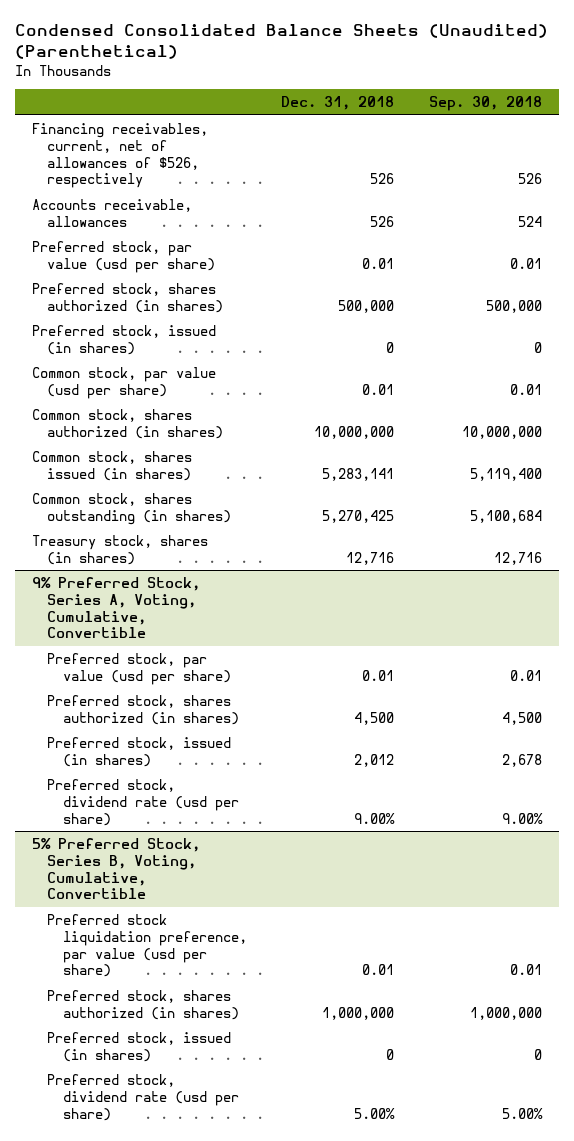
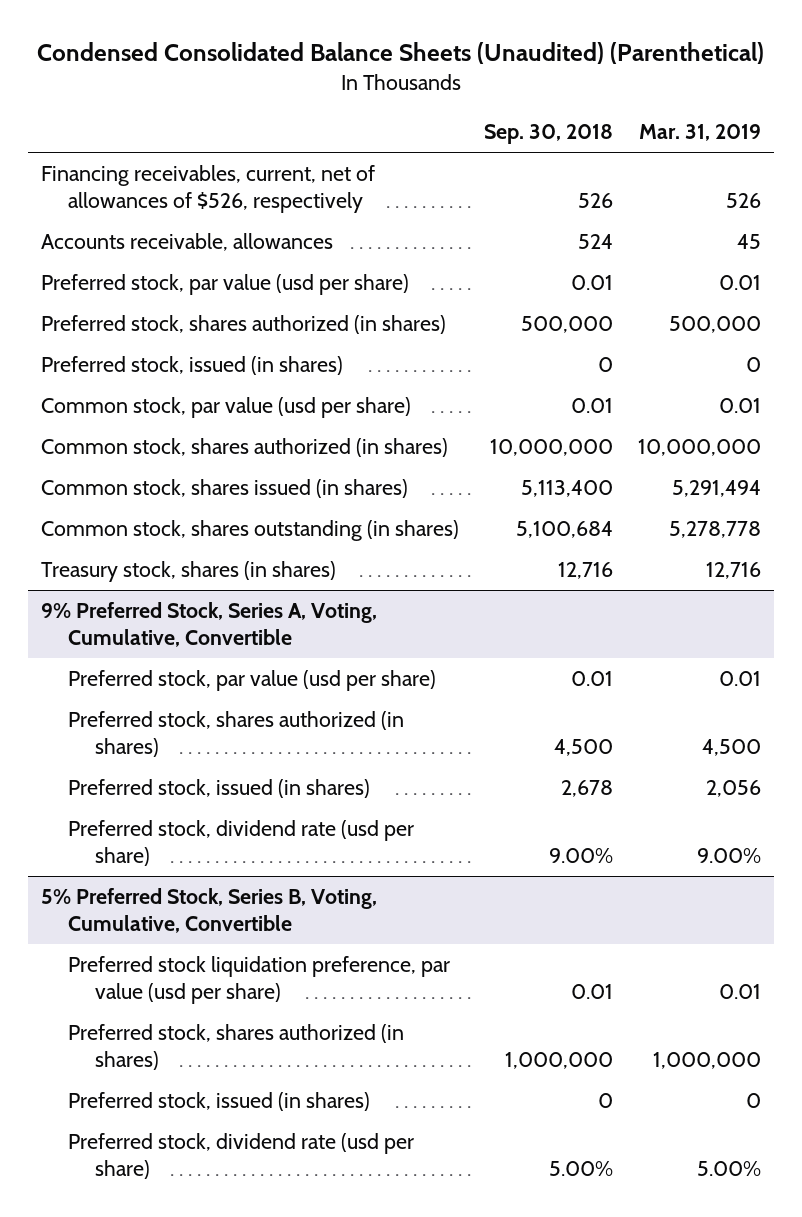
[281,96,395,111] Dec. 31, 2018 -> none
none -> [639,124,762,142] Mar. 31, 2019
[469,467,542,481] 5,119,400 -> [520,479,613,497] 5,113,400

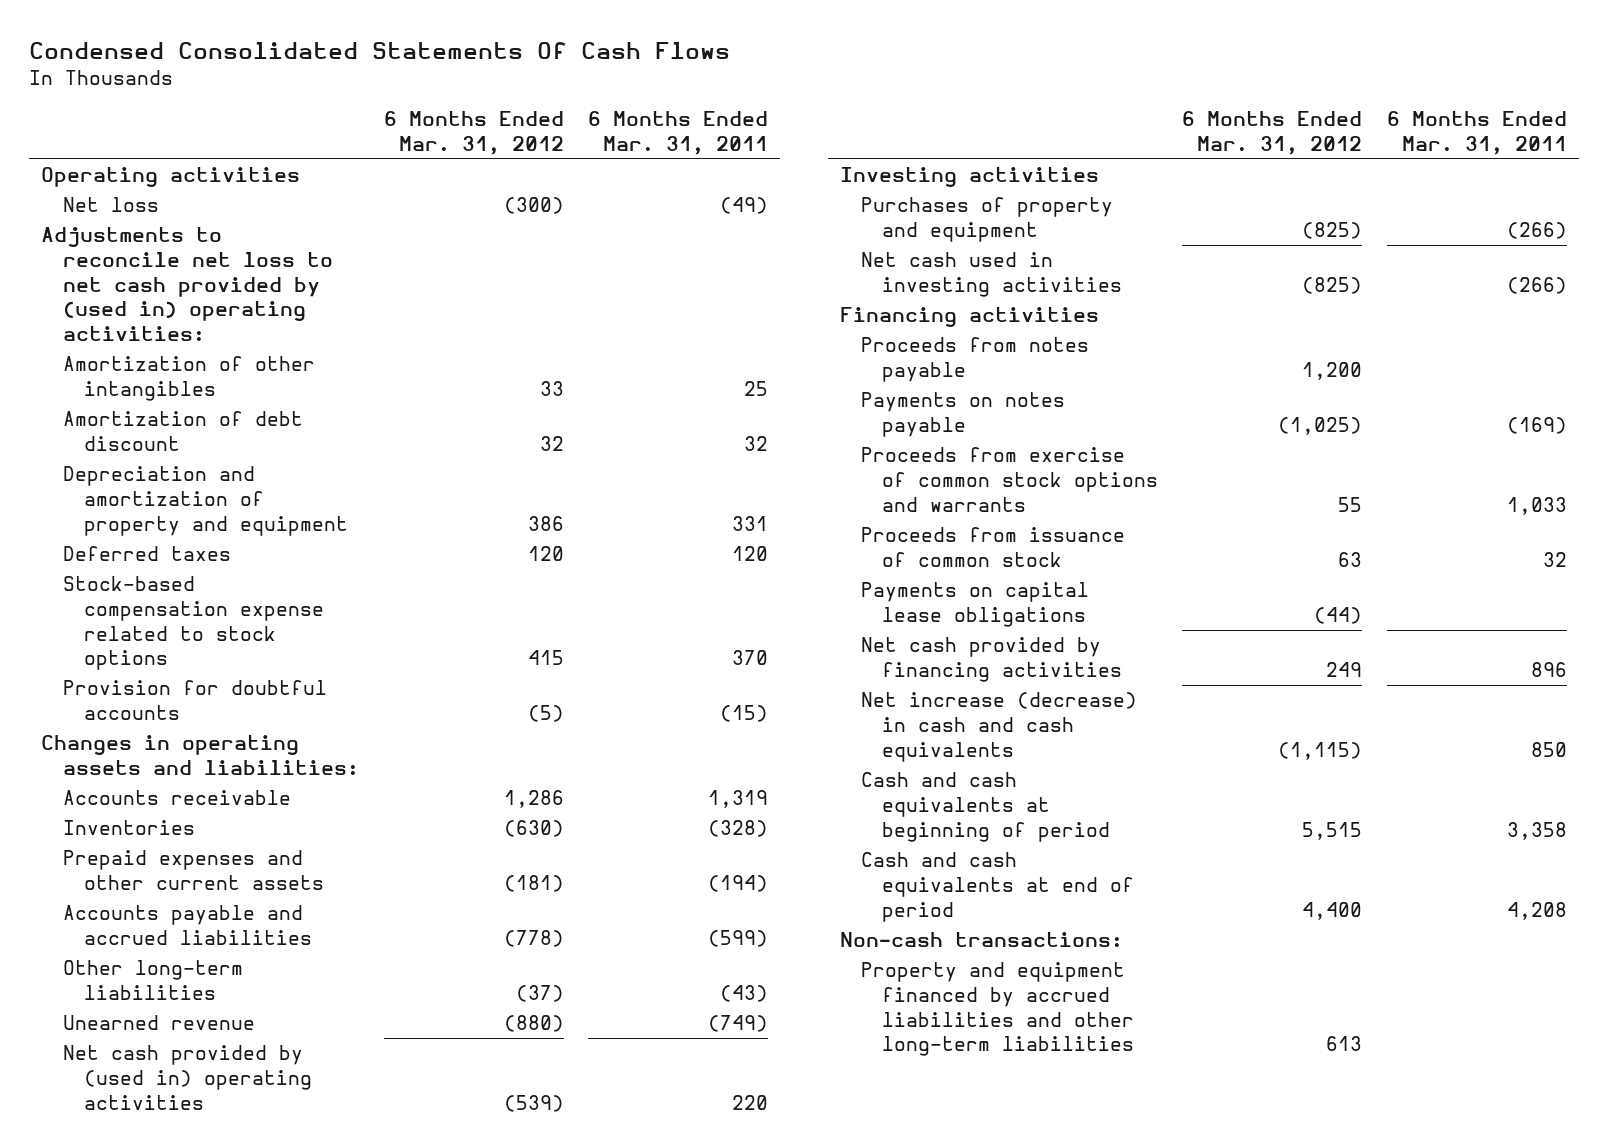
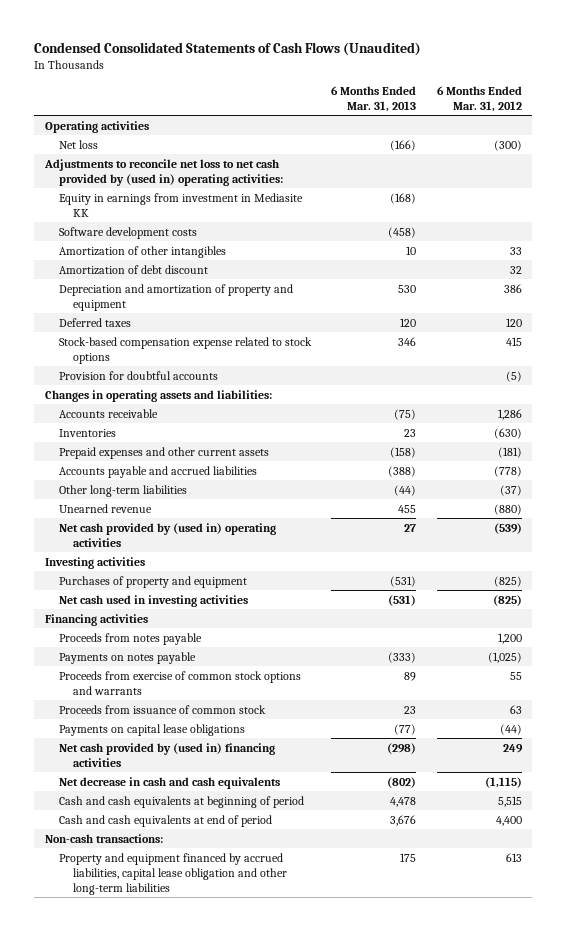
[29,41,731,59] Condensed Consolidated Statements Of Cash Flows -> [34,41,422,56] Condensed Consolidated Statements of Cash Flows (Unaudited)
[588,111,769,155] 6 Months Ended Mar. 31, 2011 -> none
none -> [331,85,417,112] 6 Months Ended Mar. 31, 2013
none -> [58,192,303,217] Equity in earnings from investment in Mediasite KK
none -> [58,226,197,239] Software development costs
[861,637,1123,683] Net cash provided by financing activities -> [58,742,275,767] Net cash provided by (used in) financing activities
[861,692,1138,762] Net increase (decrease) in cash and cash equivalents -> [58,776,280,789] Net decrease in cash and cash equivalents
[861,962,1135,1057] Property and equipment financed by accrued liabilities and other long-term liabilities -> [58,852,287,895] Property and equipment financed by accrued liabilities, capital lease obligation and other long-term liabilities

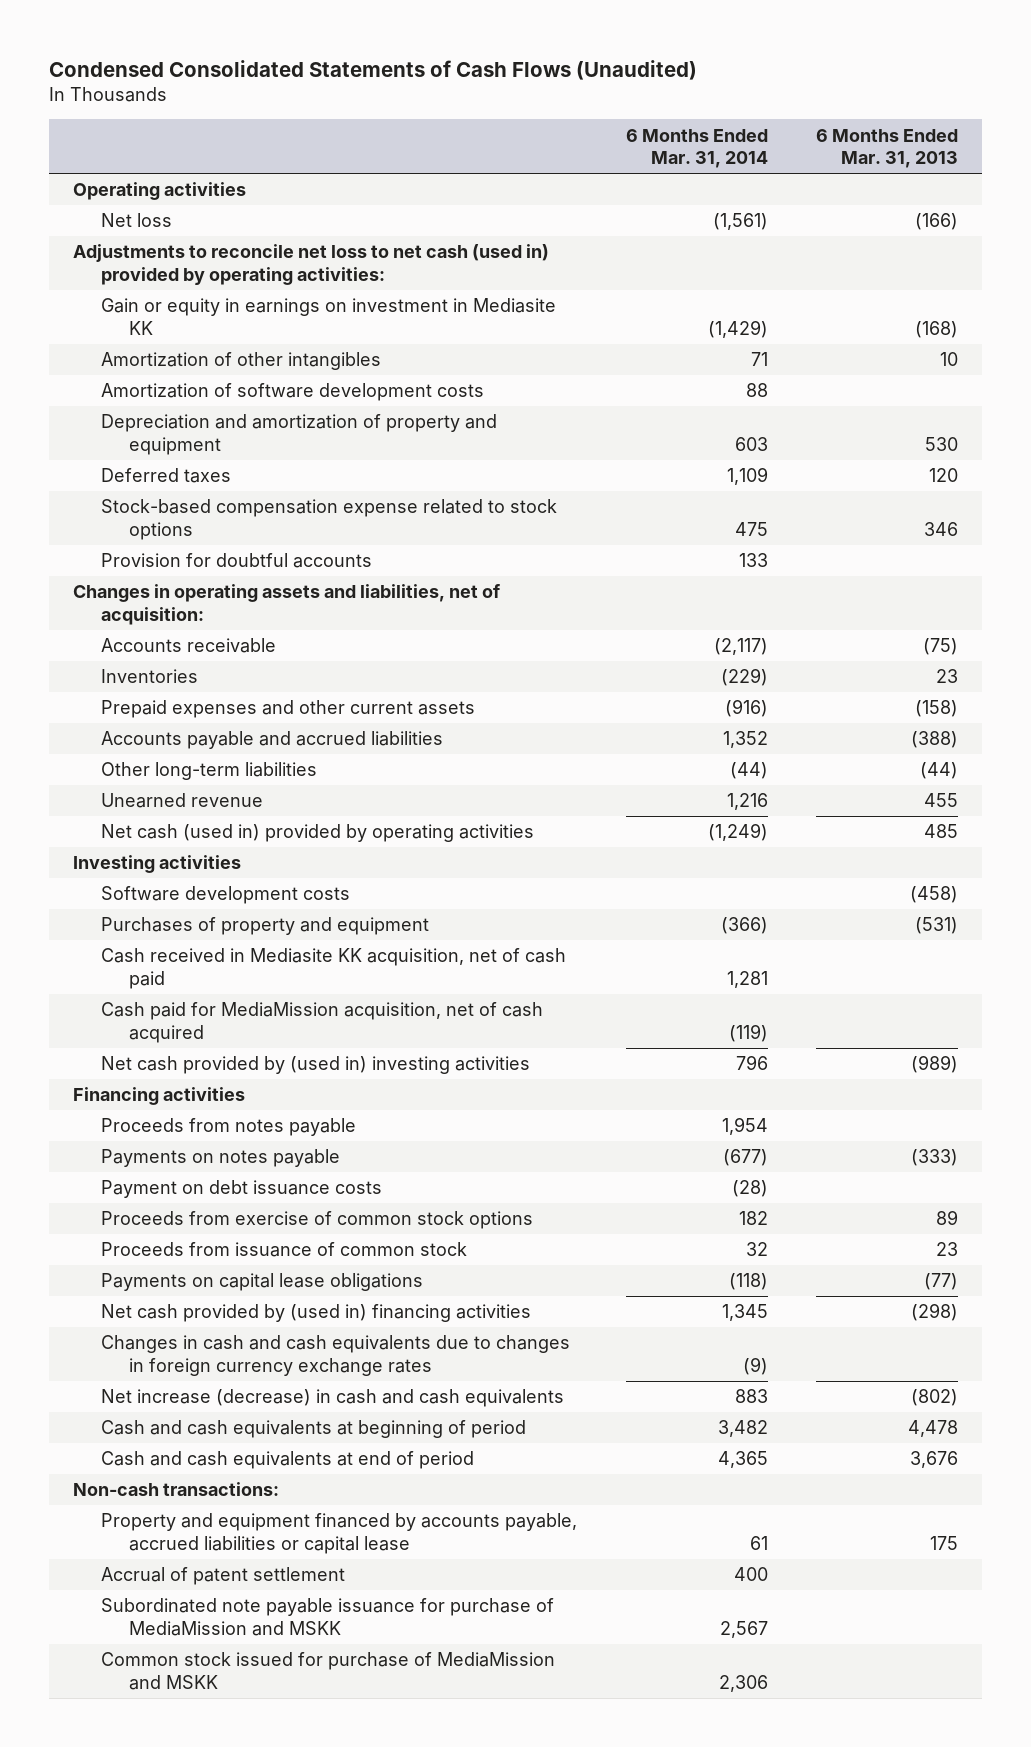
[436,85,522,112] 6 Months Ended Mar. 31, 2012 -> none
none -> [625,128,768,169] 6 Months Ended Mar. 31, 2014
[43,158,283,186] Adjustments to reconcile net loss to net cash provided by (used in) operating activities: -> [73,244,550,285] Adjustments to reconcile net loss to net cash (used in) provided by operating activities:
[58,192,303,217] Equity in earnings from investment in Mediasite KK -> [101,298,557,335] Gain or equity in earnings on investment in Mediasite KK
[58,264,208,275] Amortization of debt discount -> none
none -> [101,383,485,402] Amortization of software development costs
[44,389,272,402] Changes in operating assets and liabilities: -> [73,584,501,625] Changes in operating assets and liabilities, net of acquisition:
[58,522,276,547] Net cash provided by (used in) operating activities -> [101,824,535,843] Net cash (used in) provided by operating activities
[404,523,417,532] 27 -> [923,824,958,839] 485
[58,226,197,239] Software development costs -> [101,886,351,905] Software development costs
none -> [101,948,567,989] Cash received in Mediasite KK acquisition, net of cash paid
none -> [101,1002,544,1043] Cash paid for MediaMission acquisition, net of cash acquired
[58,594,248,607] Net cash used in investing activities -> [101,1056,531,1075] Net cash provided by (used in) investing activities
[388,594,417,606] (531) -> [910,1055,958,1074] (989)
none -> [101,1180,383,1199] Payment on debt issuance costs
[58,670,301,695] Proceeds from exercise of common stock options and warrants -> [101,1211,534,1230] Proceeds from exercise of common stock options
none -> [101,1335,571,1376] Changes in cash and cash equivalents due to changes in foreign currency exchange rates
[58,776,280,789] Net decrease in cash and cash equivalents -> [101,1389,565,1408] Net increase (decrease) in cash and cash equivalents
[58,852,287,895] Property and equipment financed by accrued liabilities, capital lease obligation and other long-term liabilities -> [101,1513,578,1554] Property and equipment financed by accounts payable, accrued liabilities or capital lease
none -> [101,1567,346,1586] Accrual of patent settlement
none -> [101,1598,555,1636] Subordinated note payable issuance for purchase of MediaMission and MSKK
none -> [101,1652,556,1690] Common stock issued for purchase of MediaMission and MSKK

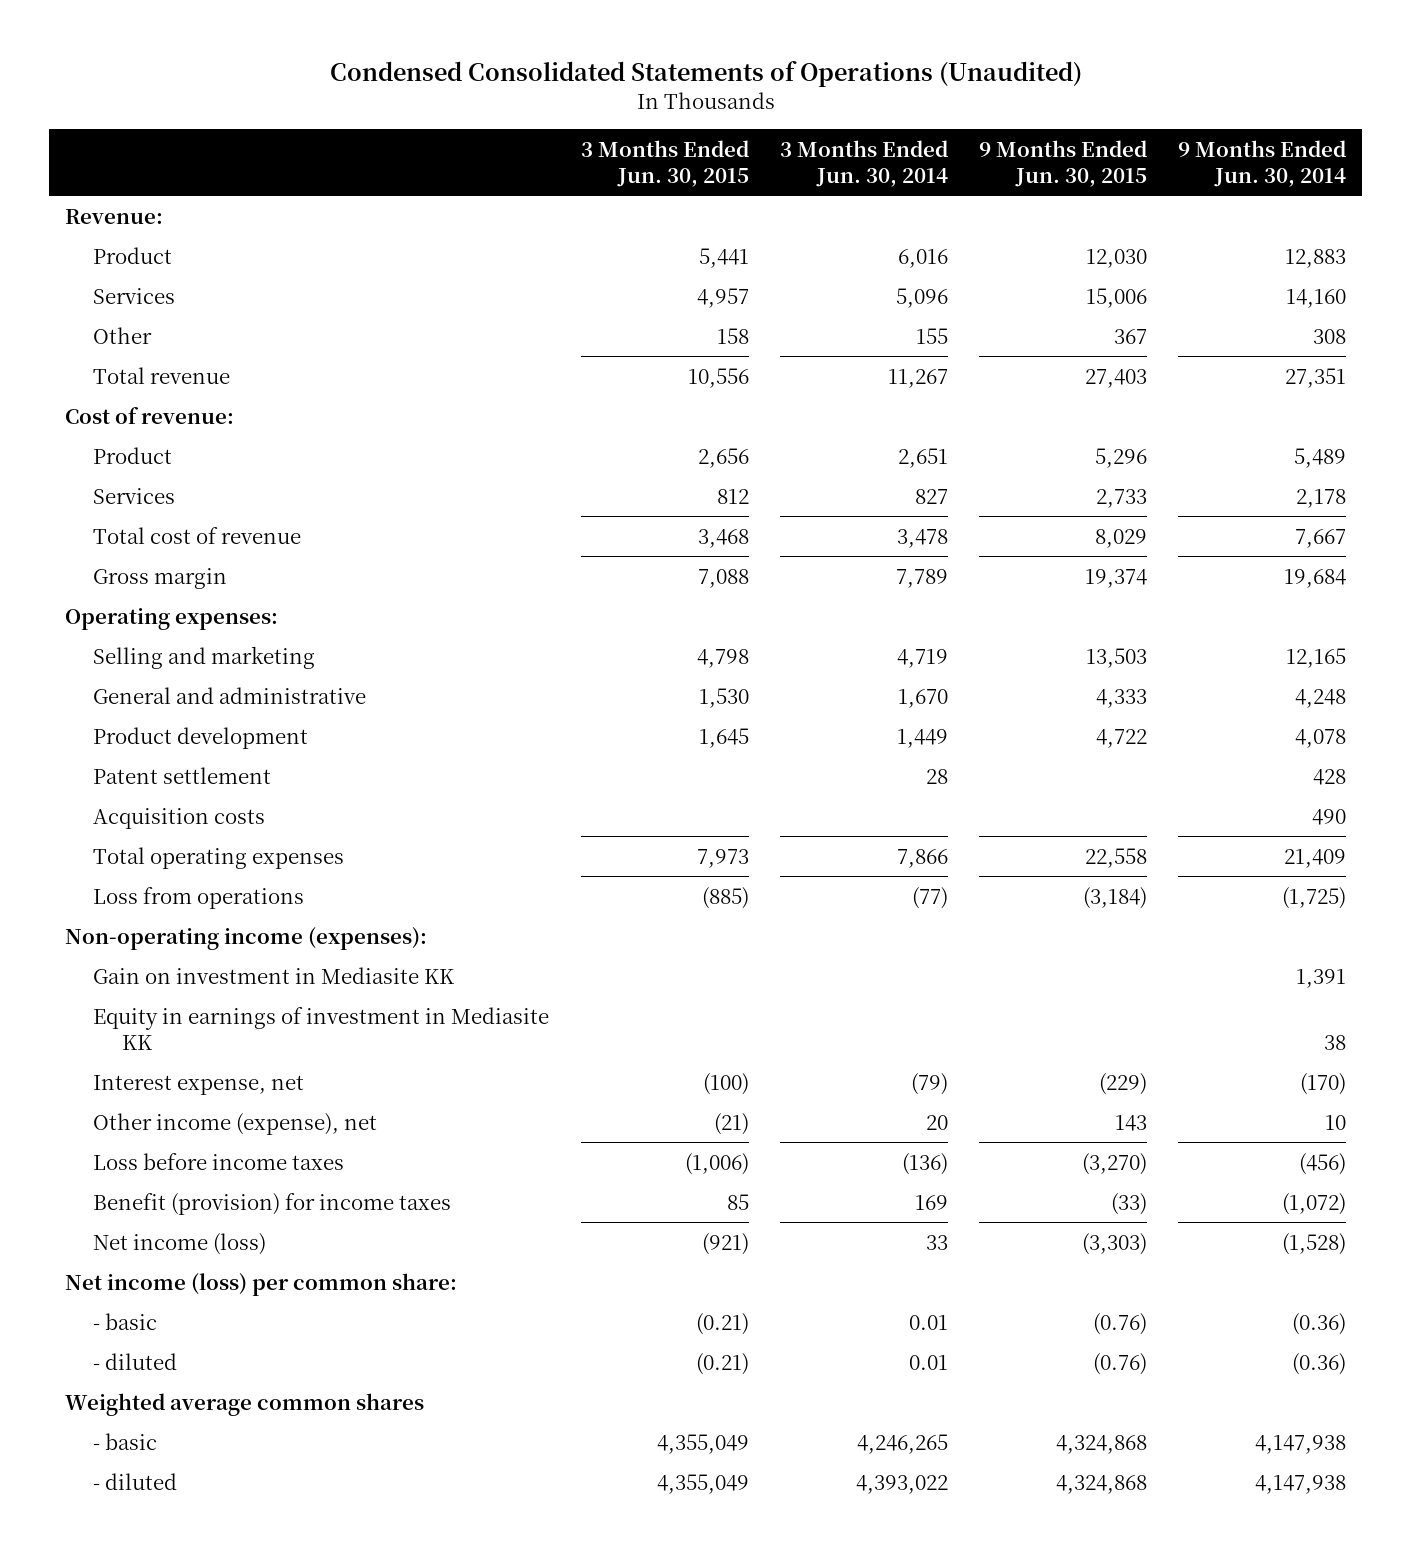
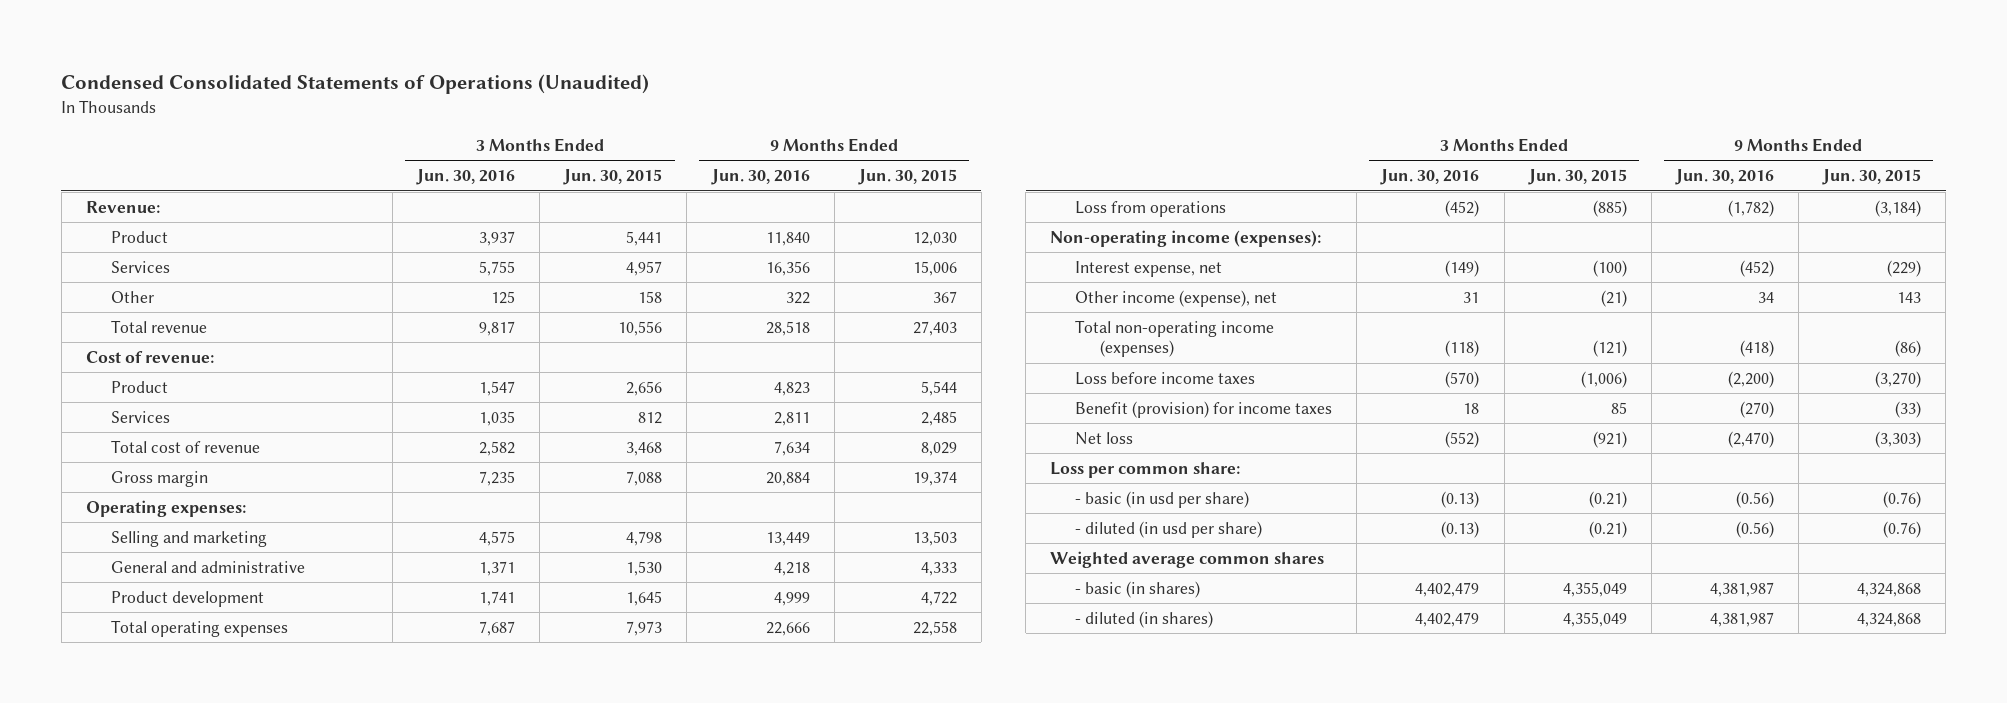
[779,139,948,187] 3 Months Ended Jun. 30, 2014 -> none
[1178,139,1347,187] 9 Months Ended Jun. 30, 2014 -> none
none -> [416,169,516,186] Jun. 30, 2016
none -> [710,169,810,186] Jun. 30, 2016
[1095,447,1148,468] 5,296 -> [920,380,957,396] 5,544
[1096,488,1148,508] 2,733 -> [920,410,957,426] 2,485
[93,766,272,784] Patent settlement -> none
[93,807,266,829] Acquisition costs -> none
[93,966,455,984] Gain on investment in Mediasite KK -> none
[93,1006,550,1050] Equity in earnings of investment in Mediasite KK -> none
none -> [1075,319,1275,358] Total non-operating income (expenses)
[93,1232,267,1255] Net income (loss) -> [1075,431,1134,445] Net loss
[65,1272,458,1296] Net income (loss) per common share: -> [1050,461,1241,478] Loss per common share:
[93,1312,158,1330] - basic -> [1075,490,1250,508] - basic (in usd per share)
[93,1352,178,1370] - diluted -> [1075,520,1263,538] - diluted (in usd per share)
[93,1432,158,1450] - basic -> [1075,580,1201,598] - basic (in shares)
[93,1472,178,1490] - diluted -> [1075,610,1214,628] - diluted (in shares)

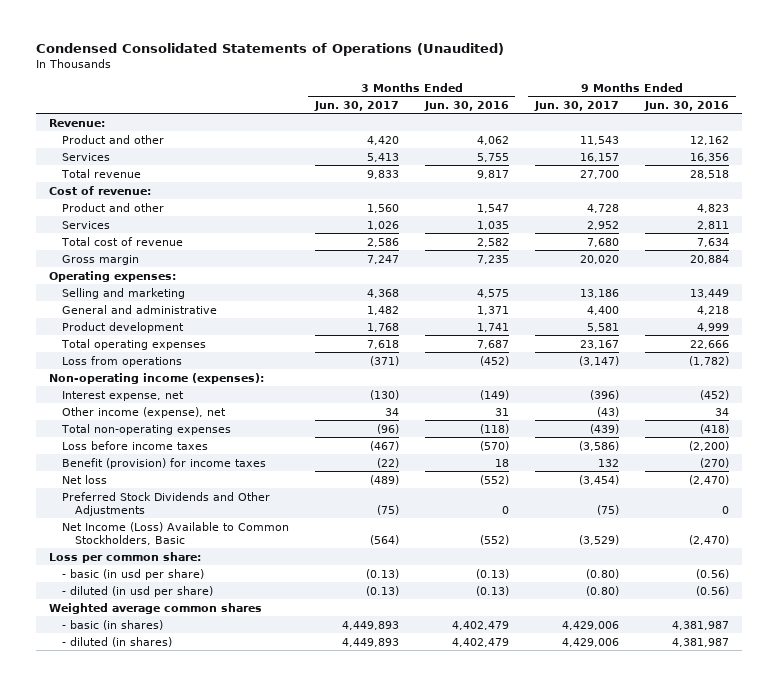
[563,169,663,186] Jun. 30, 2015 -> none
[857,169,957,186] Jun. 30, 2015 -> none
none -> [313,101,399,112] Jun. 30, 2017
none -> [533,101,619,112] Jun. 30, 2017
[110,230,168,243] Product -> [61,134,164,144] Product and other
[479,230,516,246] 3,937 -> [476,135,509,145] 4,062
[765,231,810,246] 11,840 -> [690,135,730,145] 12,162
[110,290,154,303] Other -> none
[110,380,168,393] Product -> [61,202,164,212] Product and other
[1075,319,1275,358] Total non-operating income (expenses) -> [60,423,231,435] Total non-operating expenses
none -> [61,491,270,516] Preferred Stock Dividends and Other Adjustments
none -> [61,521,289,545] Net Income (Loss) Available to Common Stockholders, Basic

